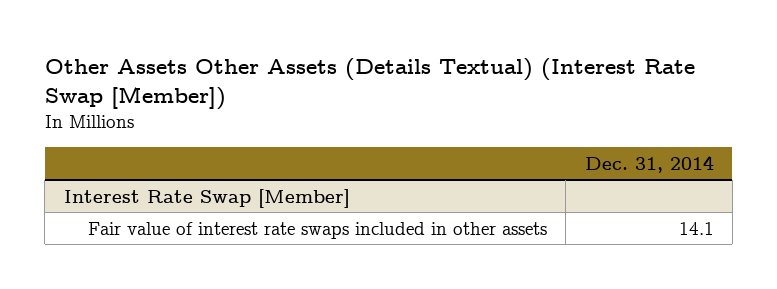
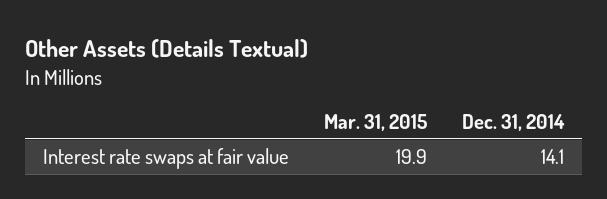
[44,57,695,111] Other Assets Other Assets (Details Textual) (Interest Rate Swap [Member]) -> [25,39,309,59] Other Assets (Details Textual)
none -> [324,114,428,132] Mar. 31, 2015
[63,188,350,208] Interest Rate Swap [Member] -> none
[88,221,548,239] Fair value of interest rate swaps included in other assets -> [42,148,289,170] Interest rate swaps at fair value

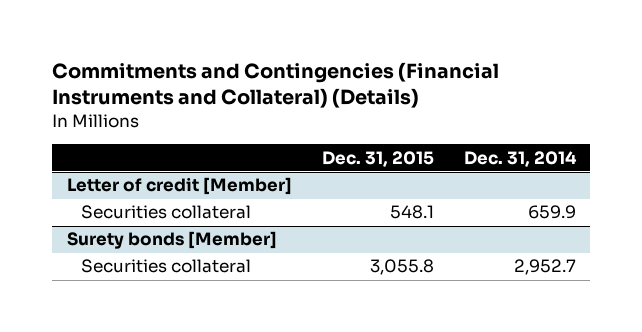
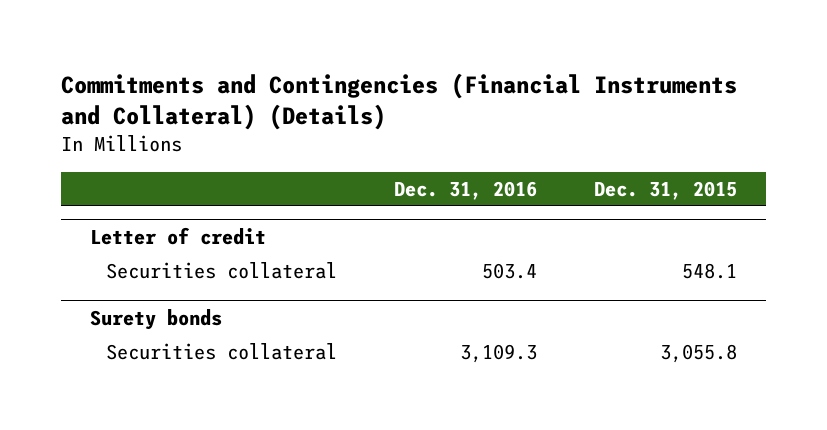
[463,150,577,167] Dec. 31, 2014 -> none
none -> [394,180,538,200] Dec. 31, 2016
[66,177,292,196] Letter of credit [Member] -> [89,226,266,245] Letter of credit
[66,231,277,250] Surety bonds [Member] -> [89,308,222,330] Surety bonds

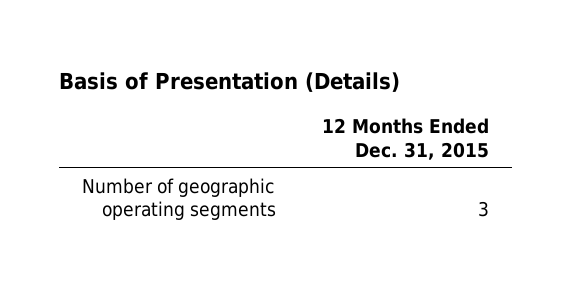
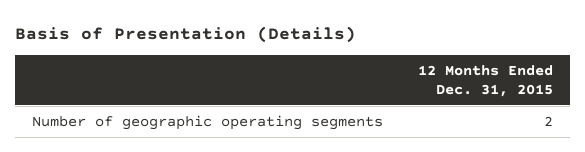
[478,201,490,218] 3 -> [544,116,554,127] 2

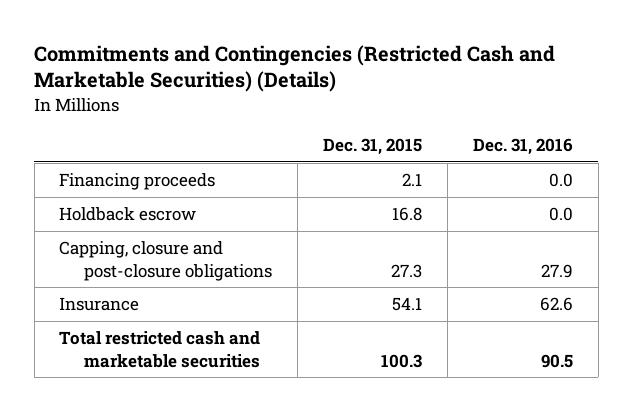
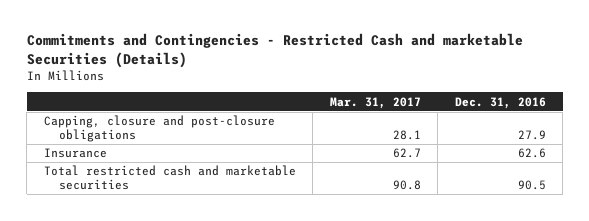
[34,44,556,93] Commitments and Contingencies (Restricted Cash and Marketable Securities) (Details) -> [26,33,523,69] Commitments and Contingencies - Restricted Cash and marketable Securities (Details)
[322,137,422,155] Dec. 31, 2015 -> none
none -> [329,96,421,109] Mar. 31, 2017
[59,173,216,191] Financing proceeds -> none
[59,207,197,222] Holdback escrow -> none

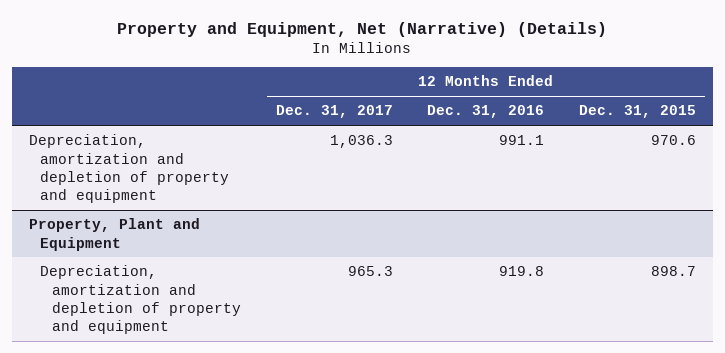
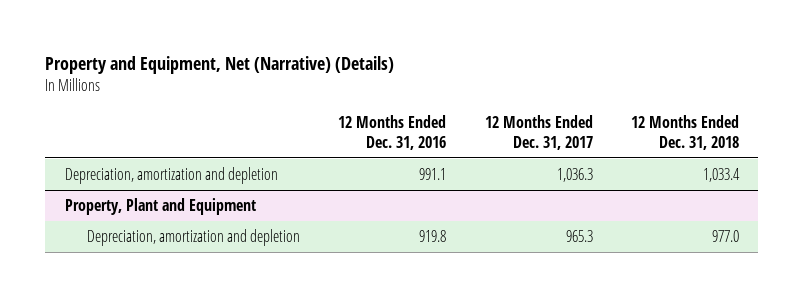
[579,105,697,119] Dec. 31, 2015 -> none
none -> [631,114,740,151] 12 Months Ended Dec. 31, 2018
[28,134,230,204] Depreciation, amortization and depletion of property and equipment -> [64,166,278,184] Depreciation, amortization and depletion
[40,265,242,335] Depreciation, amortization and depletion of property and equipment -> [86,228,300,246] Depreciation, amortization and depletion

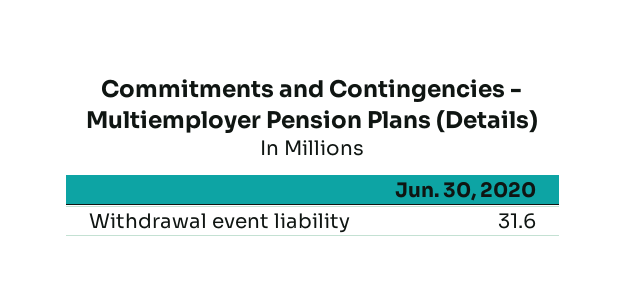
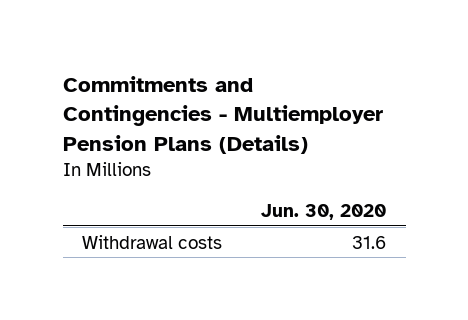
[88,212,350,233] Withdrawal event liability -> [82,234,223,249] Withdrawal costs

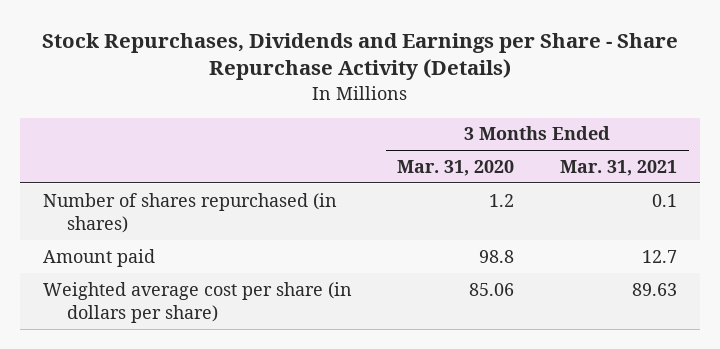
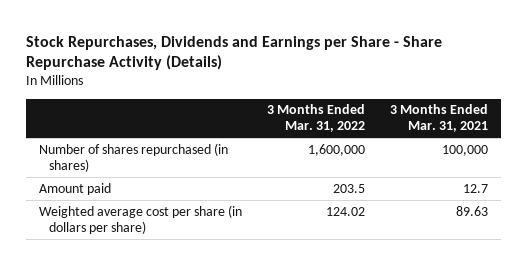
[397,159,515,176] Mar. 31, 2020 -> none
none -> [267,104,366,133] 3 Months Ended Mar. 31, 2022
[652,193,678,207] 0.1 -> [442,144,489,156] 100,000

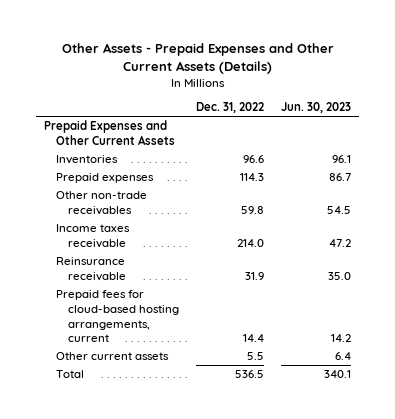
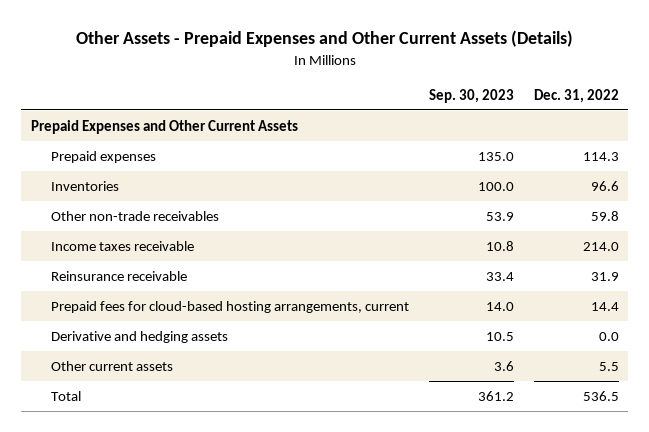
[280,102,351,114] Jun. 30, 2023 -> none
none -> [428,88,514,103] Sep. 30, 2023
[56,155,119,165] Inventories -> [51,180,120,191] Inventories
none -> [51,330,229,343] Derivative and hedging assets

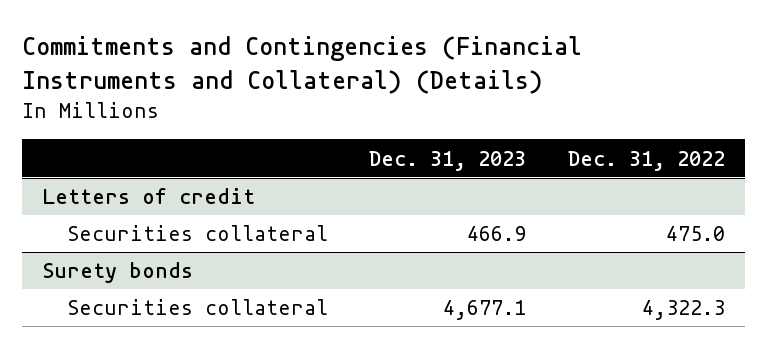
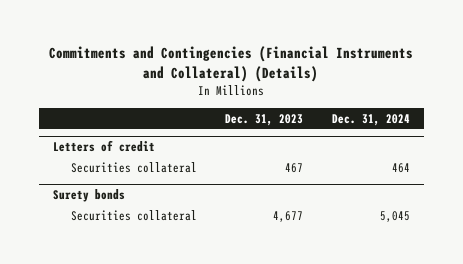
[567,150,725,171] Dec. 31, 2022 -> none
none -> [331,113,410,126] Dec. 31, 2024
[467,226,527,242] 466.9 -> [285,162,304,173] 467
[443,300,527,321] 4,677.1 -> [273,210,304,222] 4,677

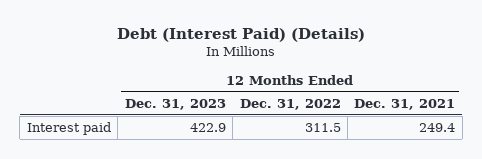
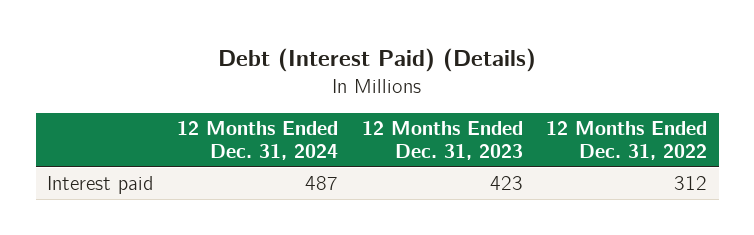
[354,98,456,110] Dec. 31, 2021 -> none
none -> [176,120,338,161] 12 Months Ended Dec. 31, 2024
[189,123,226,133] 422.9 -> [489,176,523,191] 423
[304,123,341,133] 311.5 -> [674,176,708,191] 312

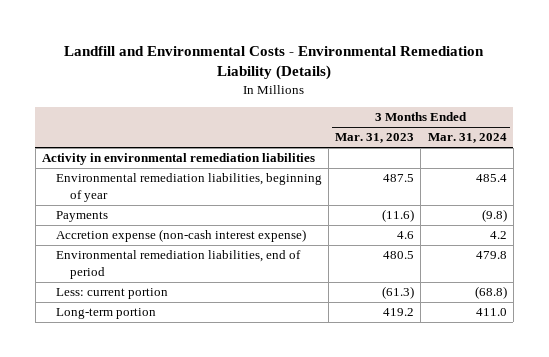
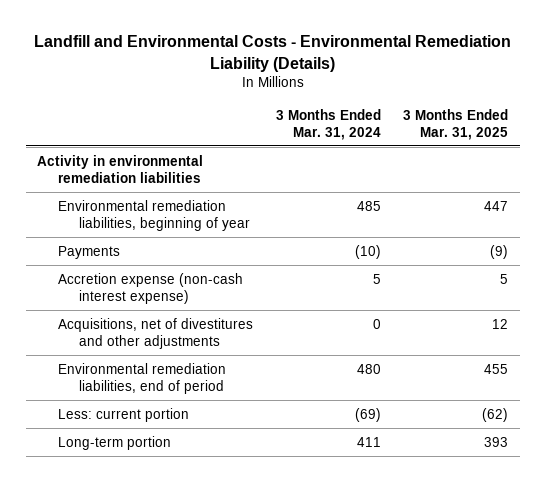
[335,133,415,144] Mar. 31, 2023 -> none
none -> [403,108,509,140] 3 Months Ended Mar. 31, 2025
[475,174,507,183] 485.4 -> [356,200,381,211] 485
[481,209,507,223] (9.8) -> [354,244,381,259] (10)
[489,231,507,240] 4.2 -> [372,273,381,284] 5
none -> [58,317,254,349] Acquisitions, net of divestitures and other adjustments
[475,251,507,260] 479.8 -> [356,363,381,374] 480
[474,286,507,300] (68.8) -> [354,407,381,422] (69)
[475,308,507,317] 411.0 -> [356,436,381,447] 411

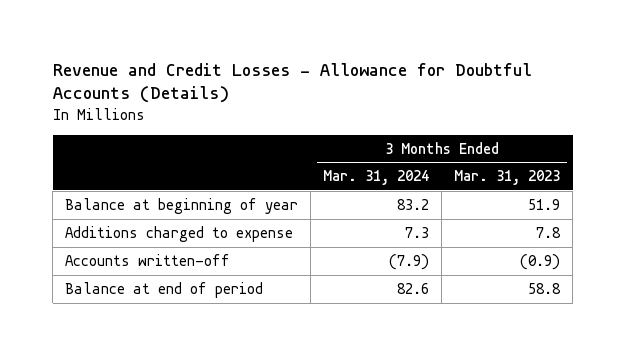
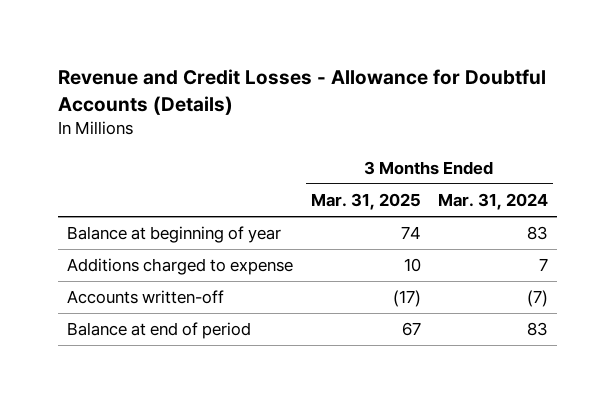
[454,170,561,186] Mar. 31, 2023 -> none
none -> [310,193,421,211] Mar. 31, 2025
[397,198,430,210] 83.2 -> [527,226,549,241] 83
[405,226,430,238] 7.3 -> [539,258,549,272] 7
[389,253,430,270] (7.9) -> [527,290,549,308] (7)
[397,282,430,294] 82.6 -> [527,322,549,337] 83

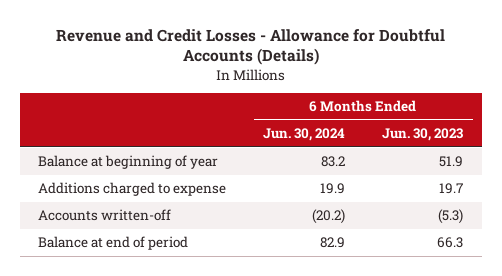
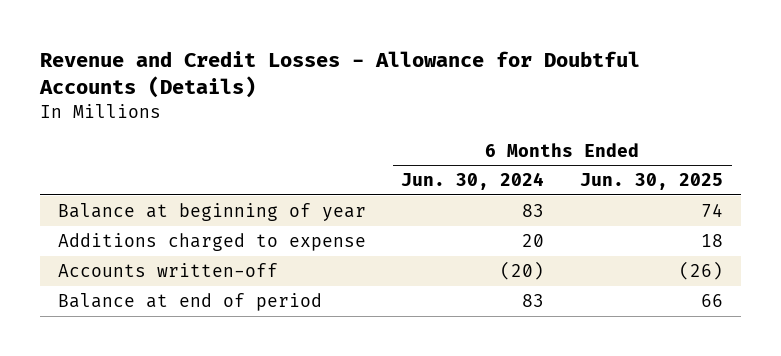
[382,128,464,142] Jun. 30, 2023 -> none
none -> [580,173,724,191] Jun. 30, 2025
[321,156,346,168] 83.2 -> [522,204,545,218] 83
[320,183,346,195] 19.9 -> [522,234,545,248] 20
[312,209,346,225] (20.2) -> [500,261,545,281] (20)
[320,237,346,249] 82.9 -> [522,294,545,308] 83

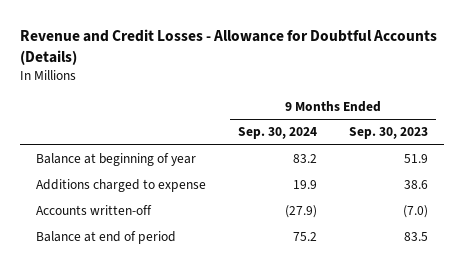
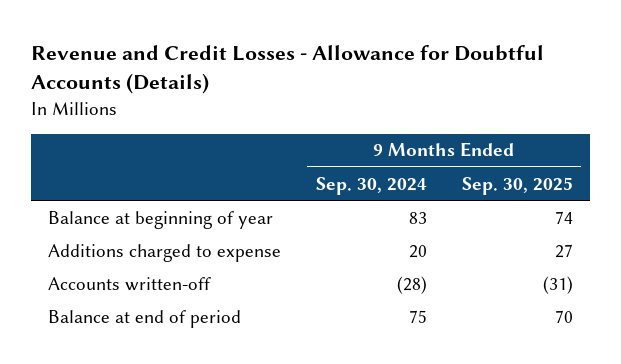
[349,127,429,140] Sep. 30, 2023 -> none
none -> [461,176,573,195] Sep. 30, 2025
[293,154,318,164] 83.2 -> [408,211,427,224] 83
[293,180,318,190] 19.9 -> [408,244,427,258] 20
[285,205,318,219] (27.9) -> [396,275,427,294] (28)
[293,232,318,242] 75.2 -> [408,309,427,323] 75

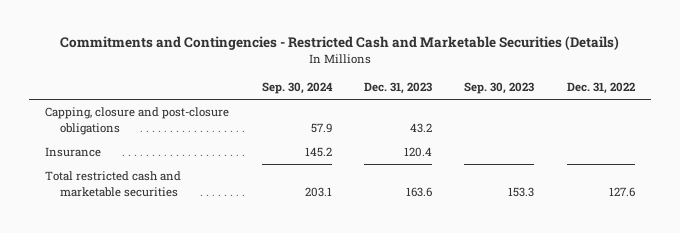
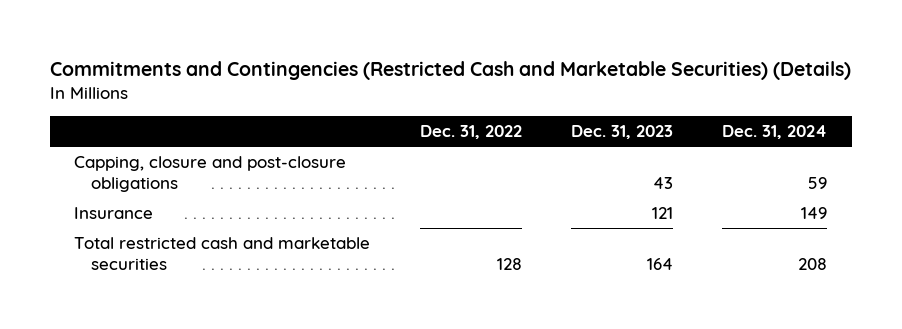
[59,36,619,51] Commitments and Contingencies - Restricted Cash and Marketable Securities (Details) -> [49,61,851,81] Commitments and Contingencies (Restricted Cash and Marketable Securities) (Details)
[261,82,333,95] Sep. 30, 2024 -> none
[464,82,535,95] Sep. 30, 2023 -> none
none -> [722,125,828,140] Dec. 31, 2024
[409,122,432,133] 43.2 -> [653,177,674,190] 43
[403,147,432,158] 120.4 -> [652,206,674,219] 121
[405,186,432,197] 163.6 -> [647,258,674,271] 164
[608,186,635,197] 127.6 -> [496,258,522,271] 128

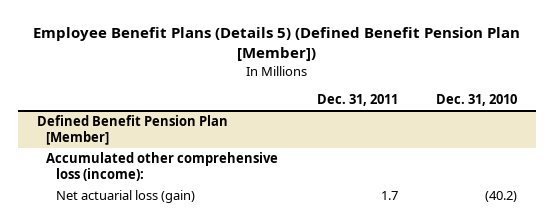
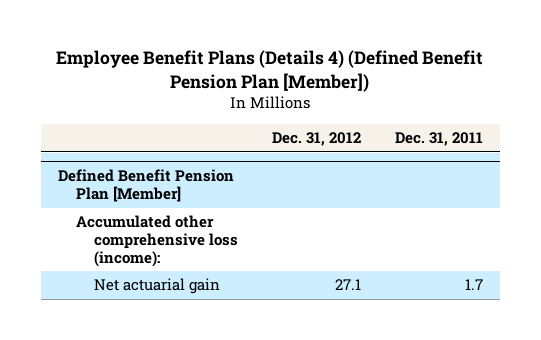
[33,27,521,62] Employee Benefit Plans (Details 5) (Defined Benefit Pension Plan [Member]) -> [56,50,484,92] Employee Benefit Plans (Details 4) (Defined Benefit Pension Plan [Member])
[436,94,518,107] Dec. 31, 2010 -> none
none -> [272,132,362,147] Dec. 31, 2012
[55,190,195,204] Net actuarial loss (gain) -> [94,278,221,295] Net actuarial gain

